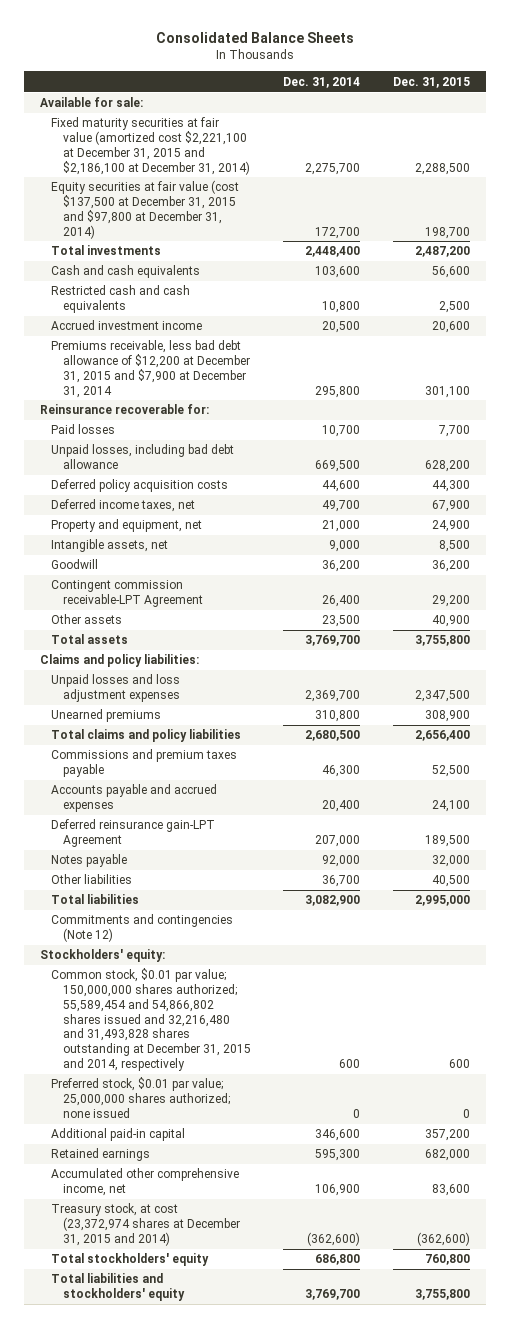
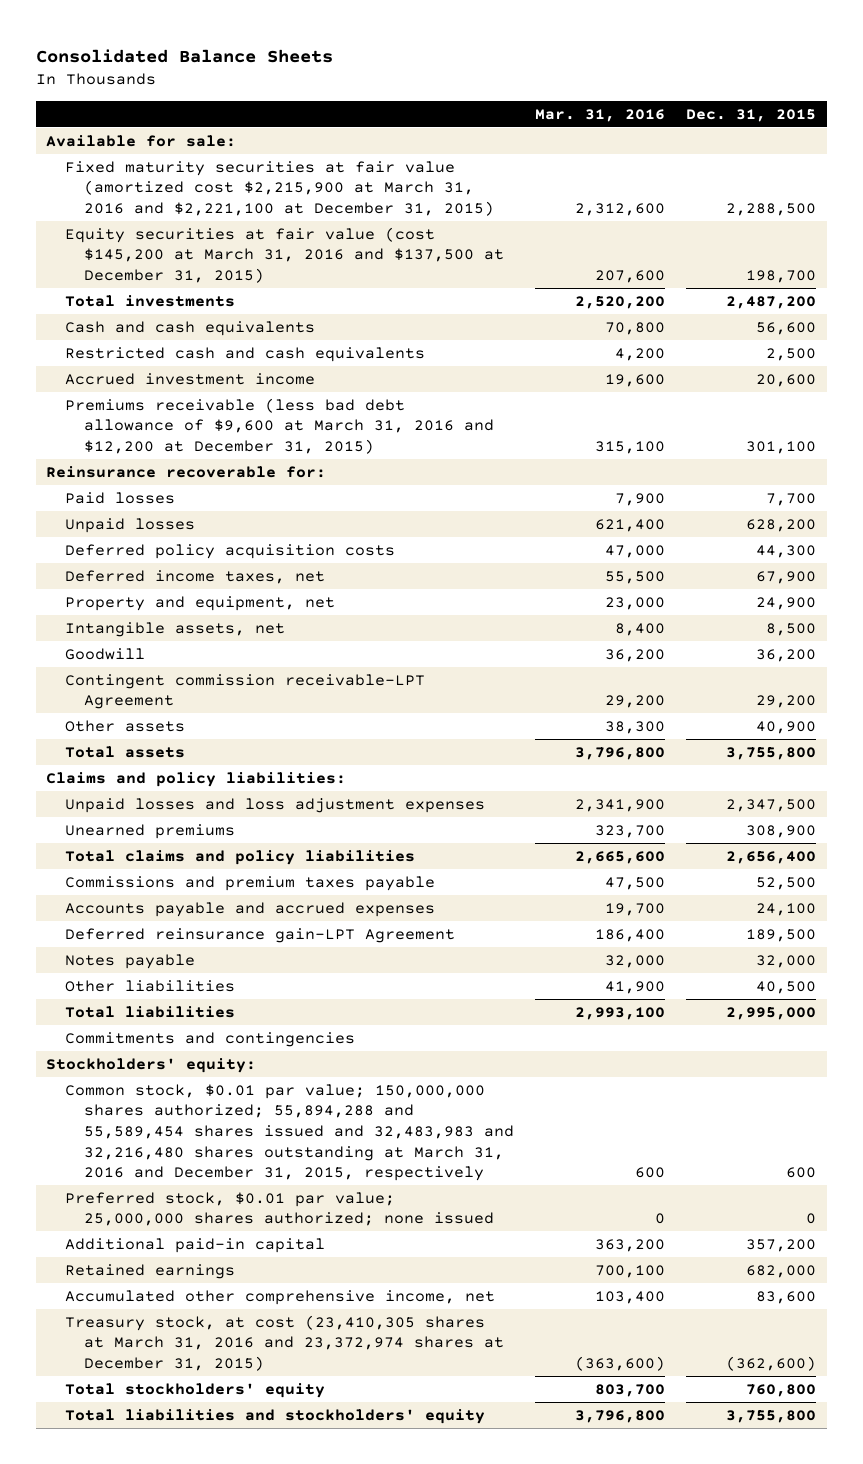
[283,76,361,88] Dec. 31, 2014 -> none
none -> [535,108,666,122] Mar. 31, 2016
[51,117,250,175] Fixed maturity securities at fair value (amortized cost $2,221,100 at December 31, 2015 and $2,186,100 at December 31, 2014) -> [65,160,495,217] Fixed maturity securities at fair value (amortized cost $2,215,900 at March 31, 2016 and $2,221,100 at December 31, 2015)
[51,180,240,239] Equity securities at fair value (cost $137,500 at December 31, 2015 and $97,800 at December 31, 2014) -> [65,226,505,284] Equity securities at fair value (cost $145,200 at March 31, 2016 and $137,500 at December 31, 2015)
[51,340,250,398] Premiums receivable, less bad debt allowance of $12,200 at December 31, 2015 and $7,900 at December 31, 2014 -> [65,397,495,455] Premiums receivable (less bad debt allowance of $9,600 at March 31, 2016 and $12,200 at December 31, 2015)
[51,444,235,470] Unpaid losses, including bad debt allowance -> [65,517,196,533] Unpaid losses
[51,914,234,943] Commitments and contingencies (Note 12) -> [65,1031,356,1047] Commitments and contingencies
[51,968,251,1071] Common stock, $0.01 par value; 150,000,000 shares authorized; 55,589,454 and 54,866,802 shares issued and 32,216,480 and 31,493,828 shares outstanding at December 31, 2015 and 2014, respectively -> [65,1083,515,1182] Common stock, $0.01 par value; 150,000,000 shares authorized; 55,894,288 and 55,589,454 shares issued and 32,483,983 and 32,216,480 shares outstanding at March 31, 2016 and December 31, 2015, respectively
[51,1203,240,1246] Treasury stock, at cost (23,372,974 shares at December 31, 2015 and 2014) -> [65,1314,505,1372] Treasury stock, at cost (23,410,305 shares at March 31, 2016 and 23,372,974 shares at December 31, 2015)

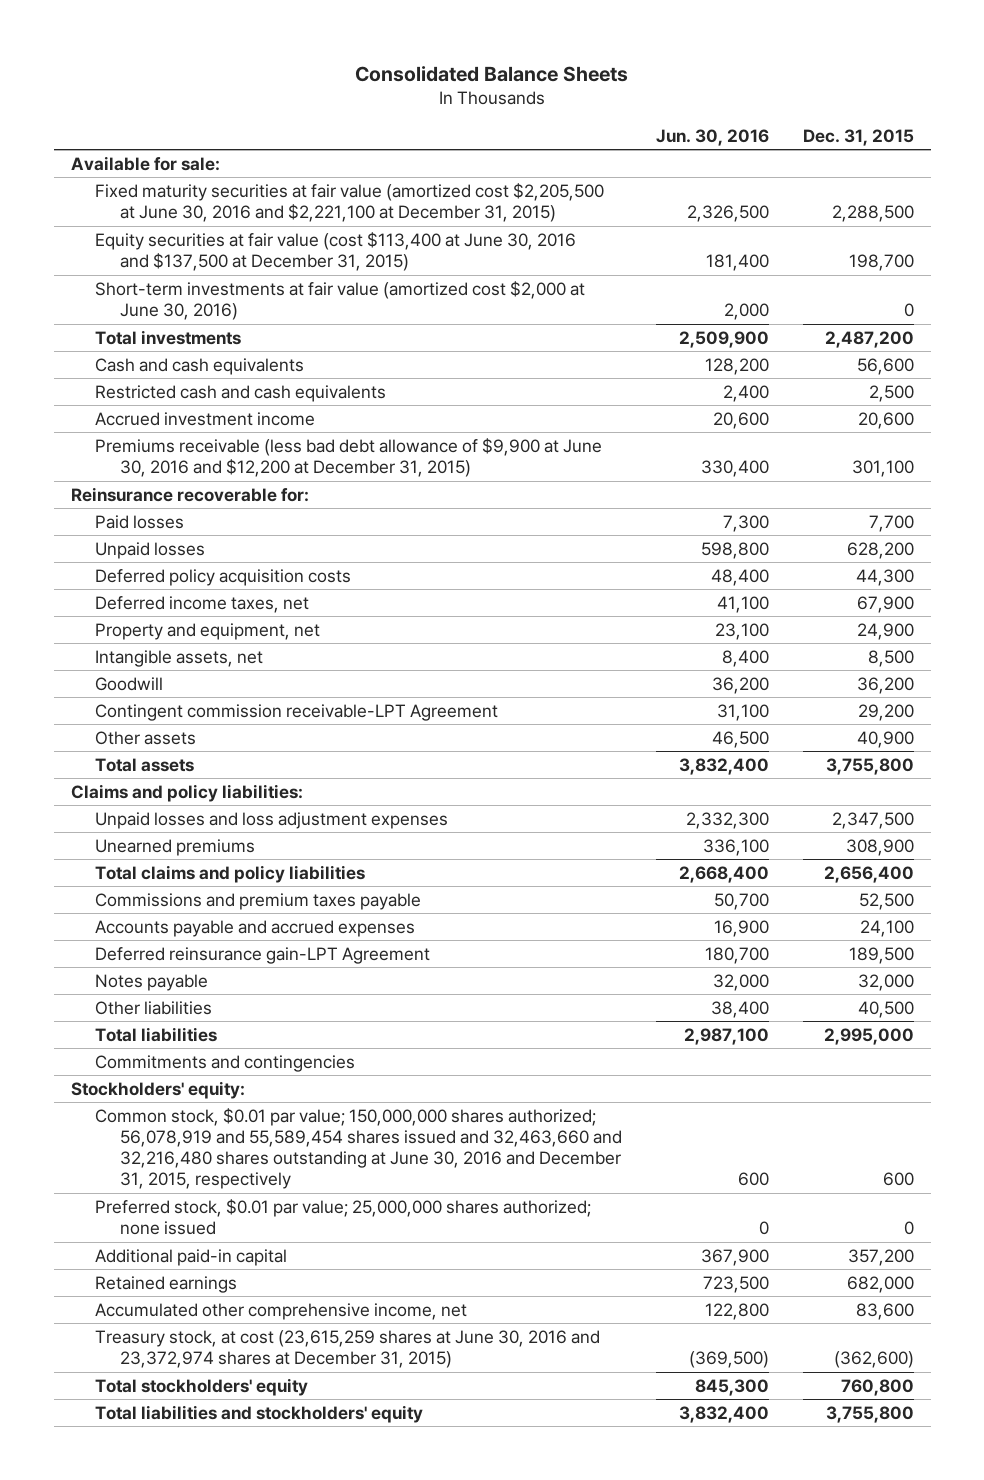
[535,108,666,122] Mar. 31, 2016 -> none
none -> [655,128,769,146] Jun. 30, 2016
[65,160,495,217] Fixed maturity securities at fair value (amortized cost $2,215,900 at March 31, 2016 and $2,221,100 at December 31, 2015) -> [95,182,605,223] Fixed maturity securities at fair value (amortized cost $2,205,500 at June 30, 2016 and $2,221,100 at December 31, 2015)
[65,226,505,284] Equity securities at fair value (cost $145,200 at March 31, 2016 and $137,500 at December 31, 2015) -> [95,231,577,272] Equity securities at fair value (cost $113,400 at June 30, 2016 and $137,500 at December 31, 2015)
none -> [95,280,586,321] Short-term investments at fair value (amortized cost $2,000 at June 30, 2016)
[65,397,495,455] Premiums receivable (less bad debt allowance of $9,600 at March 31, 2016 and $12,200 at December 31, 2015) -> [95,437,603,478] Premiums receivable (less bad debt allowance of $9,900 at June 30, 2016 and $12,200 at December 31, 2015)
[65,1083,515,1182] Common stock, $0.01 par value; 150,000,000 shares authorized; 55,894,288 and 55,589,454 shares issued and 32,483,983 and 32,216,480 shares outstanding at March 31, 2016 and December 31, 2015, respectively -> [95,1107,622,1190] Common stock, $0.01 par value; 150,000,000 shares authorized; 56,078,919 and 55,589,454 shares issued and 32,463,660 and 32,216,480 shares outstanding at June 30, 2016 and December 31, 2015, respectively
[65,1314,505,1372] Treasury stock, at cost (23,410,305 shares at March 31, 2016 and 23,372,974 shares at December 31, 2015) -> [95,1329,601,1369] Treasury stock, at cost (23,615,259 shares at June 30, 2016 and 23,372,974 shares at December 31, 2015)

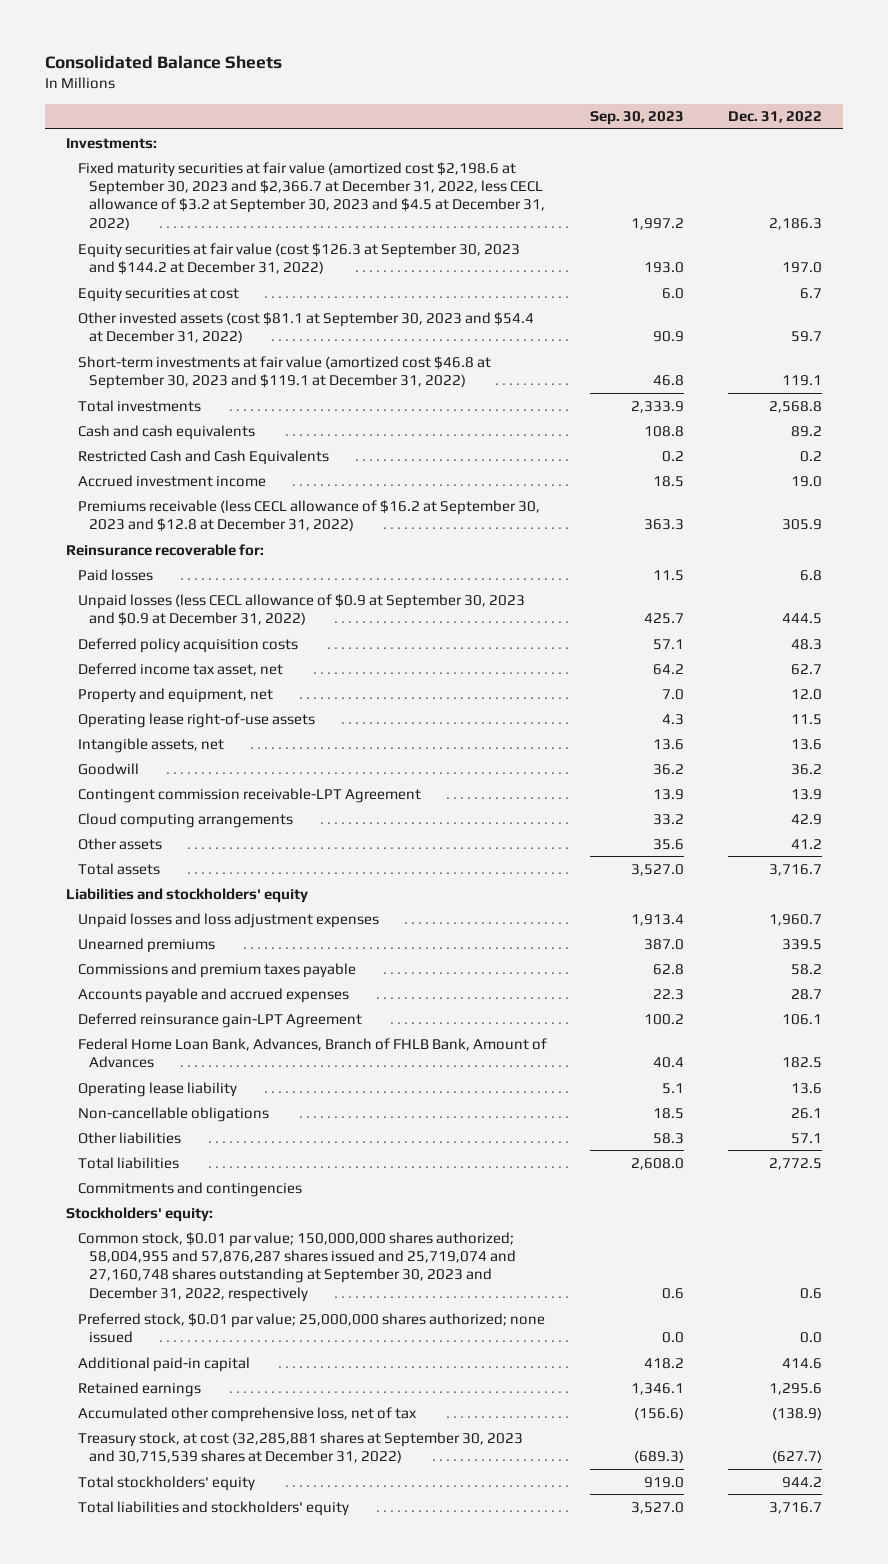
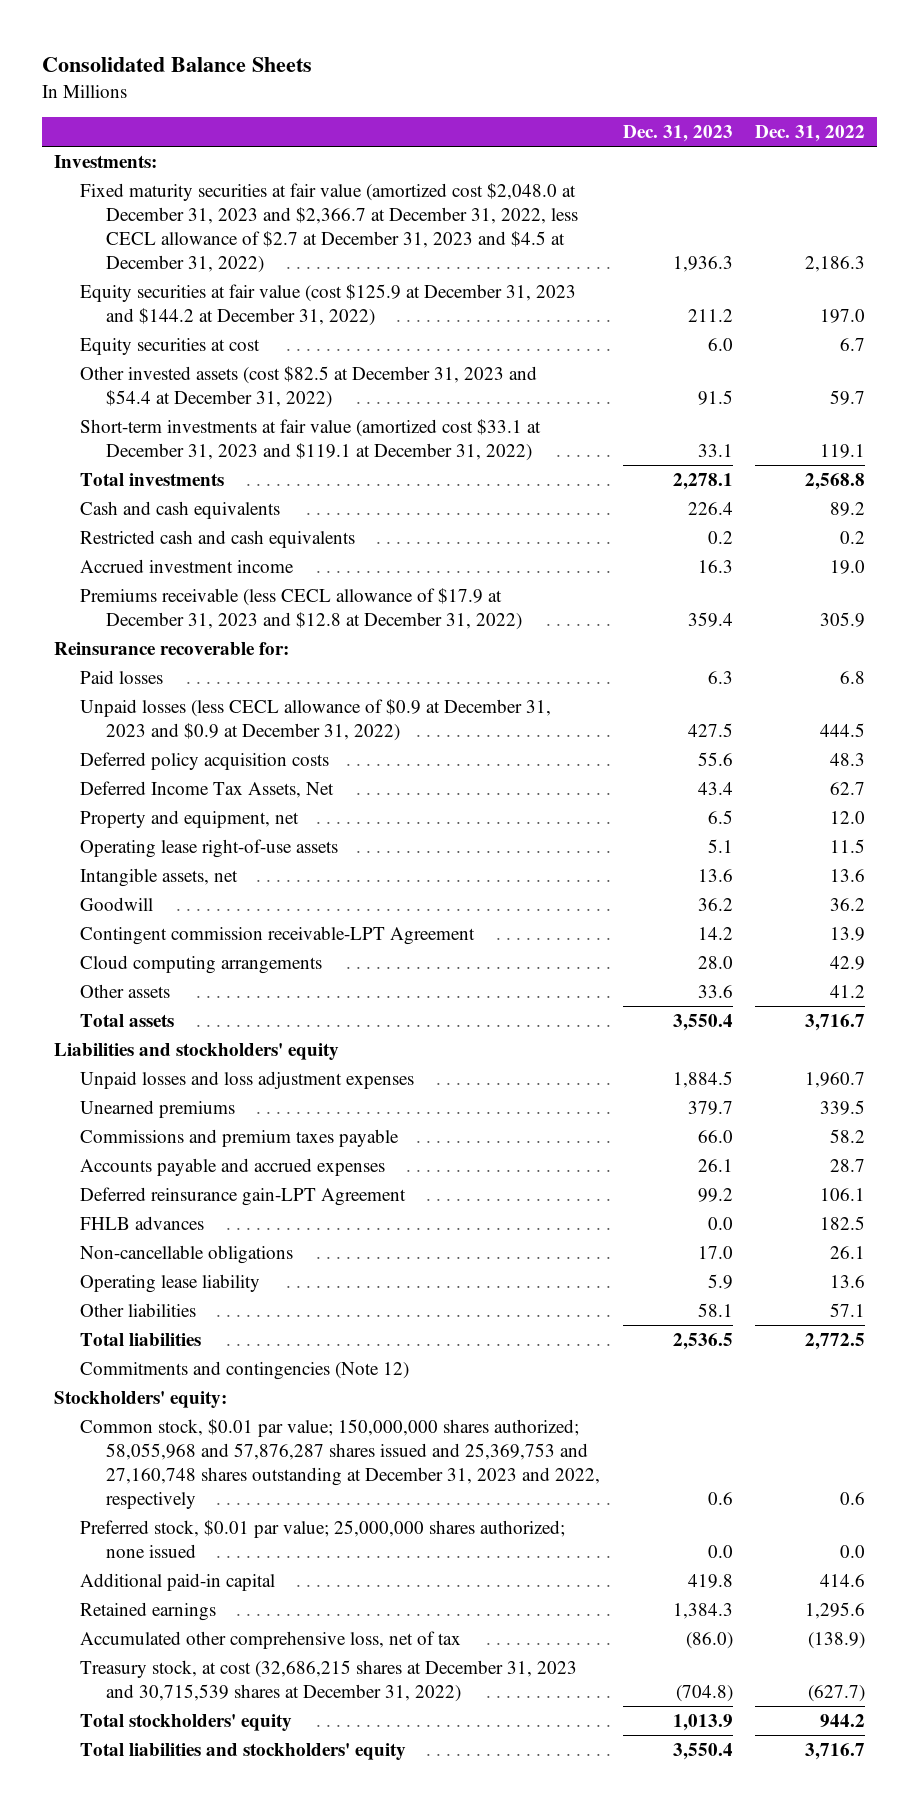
[590,111,685,126] Sep. 30, 2023 -> none
none -> [622,125,733,143] Dec. 31, 2023
[77,161,546,230] Fixed maturity securities at fair value (amortized cost $2,198.6 at September 30, 2023 and $2,366.7 at December 31, 2022, less CECL allowance of $3.2 at September 30, 2023 and $4.5 at December 31, 2022) -> [79,182,578,274] Fixed maturity securities at fair value (amortized cost $2,048.0 at December 31, 2023 and $2,366.7 at December 31, 2022, less CECL allowance of $2.7 at December 31, 2023 and $4.5 at December 31, 2022)
[77,242,520,275] Equity securities at fair value (cost $126.3 at September 30, 2023 and $144.2 at December 31, 2022) -> [79,283,576,326] Equity securities at fair value (cost $125.9 at December 31, 2023 and $144.2 at December 31, 2022)
[77,311,534,343] Other invested assets (cost $81.1 at September 30, 2023 and $54.4 at December 31, 2022) -> [79,365,537,408] Other invested assets (cost $82.5 at December 31, 2023 and $54.4 at December 31, 2022)
[77,355,491,389] Short-term investments at fair value (amortized cost $46.8 at September 30, 2023 and $119.1 at December 31, 2022) -> [79,418,541,461] Short-term investments at fair value (amortized cost $33.1 at December 31, 2023 and $119.1 at December 31, 2022)
[77,449,329,465] Restricted Cash and Cash Equivalents -> [79,529,355,548] Restricted cash and cash equivalents
[77,499,540,532] Premiums receivable (less CECL allowance of $16.2 at September 30, 2023 and $12.8 at December 31, 2022) -> [79,587,522,630] Premiums receivable (less CECL allowance of $17.9 at December 31, 2023 and $12.8 at December 31, 2022)
[77,593,525,626] Unpaid losses (less CECL allowance of $0.9 at September 30, 2023 and $0.9 at December 31, 2022) -> [79,698,551,741] Unpaid losses (less CECL allowance of $0.9 at December 31, 2023 and $0.9 at December 31, 2022)
[77,662,283,676] Deferred income tax asset, net -> [79,780,334,798] Deferred Income Tax Assets, Net
[77,1037,547,1068] Federal Home Loan Bank, Advances, Branch of FHLB Bank, Amount of Advances -> [79,1215,204,1230] FHLB advances
[77,1081,237,1097] Operating lease liability -> [79,1273,260,1293] Operating lease liability
[77,1181,302,1197] Commitments and contingencies -> [79,1360,409,1380] Commitments and contingencies (Note 12)
[77,1231,517,1302] Common stock, $0.01 par value; 150,000,000 shares authorized; 58,004,955 and 57,876,287 shares issued and 25,719,074 and 27,160,748 shares outstanding at September 30, 2023 and December 31, 2022, respectively -> [79,1418,600,1510] Common stock, $0.01 par value; 150,000,000 shares authorized; 58,055,968 and 57,876,287 shares issued and 25,369,753 and 27,160,748 shares outstanding at December 31, 2023 and 2022, respectively
[77,1431,523,1463] Treasury stock, at cost (32,285,881 shares at September 30, 2023 and 30,715,539 shares at December 31, 2022) -> [79,1659,577,1702] Treasury stock, at cost (32,686,215 shares at December 31, 2023 and 30,715,539 shares at December 31, 2022)

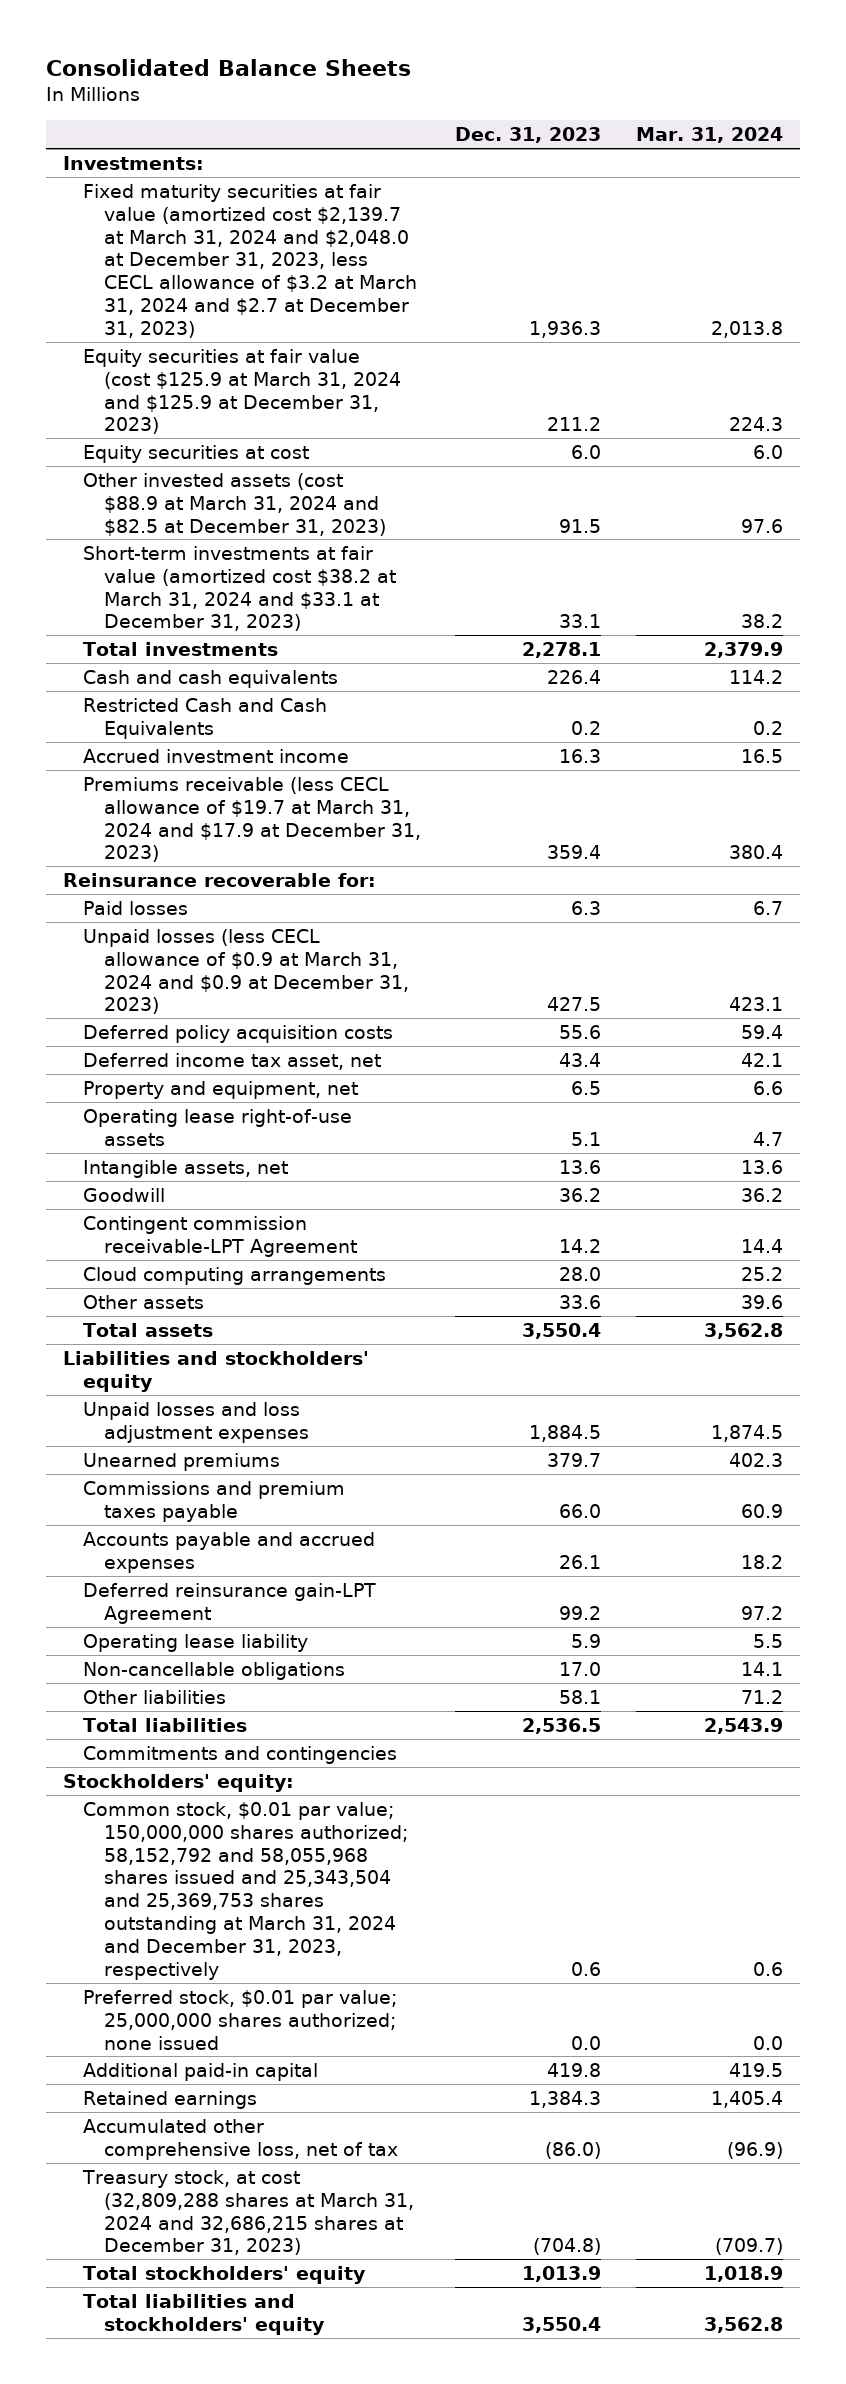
[755,125,866,143] Dec. 31, 2022 -> none
none -> [635,127,783,144] Mar. 31, 2024
[79,182,578,274] Fixed maturity securities at fair value (amortized cost $2,048.0 at December 31, 2023 and $2,366.7 at December 31, 2022, less CECL allowance of $2.7 at December 31, 2023 and $4.5 at December 31, 2022) -> [83,183,417,339] Fixed maturity securities at fair value (amortized cost $2,139.7 at March 31, 2024 and $2,048.0 at December 31, 2023, less CECL allowance of $3.2 at March 31, 2024 and $2.7 at December 31, 2023)
[79,283,576,326] Equity securities at fair value (cost $125.9 at December 31, 2023 and $144.2 at December 31, 2022) -> [83,348,401,435] Equity securities at fair value (cost $125.9 at March 31, 2024 and $125.9 at December 31, 2023)
[79,365,537,408] Other invested assets (cost $82.5 at December 31, 2023 and $54.4 at December 31, 2022) -> [83,472,386,536] Other invested assets (cost $88.9 at March 31, 2024 and $82.5 at December 31, 2023)
[79,418,541,461] Short-term investments at fair value (amortized cost $33.1 at December 31, 2023 and $119.1 at December 31, 2022) -> [83,545,396,632] Short-term investments at fair value (amortized cost $38.2 at March 31, 2024 and $33.1 at December 31, 2023)
[79,529,355,548] Restricted cash and cash equivalents -> [83,697,328,739] Restricted Cash and Cash Equivalents
[79,587,522,630] Premiums receivable (less CECL allowance of $17.9 at December 31, 2023 and $12.8 at December 31, 2022) -> [83,776,421,863] Premiums receivable (less CECL allowance of $19.7 at March 31, 2024 and $17.9 at December 31, 2023)
[79,698,551,741] Unpaid losses (less CECL allowance of $0.9 at December 31, 2023 and $0.9 at December 31, 2022) -> [83,928,409,1015] Unpaid losses (less CECL allowance of $0.9 at March 31, 2024 and $0.9 at December 31, 2023)
[79,780,334,798] Deferred Income Tax Assets, Net -> [83,1052,382,1070] Deferred income tax asset, net
[79,1215,204,1230] FHLB advances -> none
[79,1244,293,1264] Non-cancellable obligations -> [83,1661,346,1680] Non-cancellable obligations
[79,1360,409,1380] Commitments and contingencies (Note 12) -> [83,1745,398,1764] Commitments and contingencies
[79,1418,600,1510] Common stock, $0.01 par value; 150,000,000 shares authorized; 58,055,968 and 57,876,287 shares issued and 25,369,753 and 27,160,748 shares outstanding at December 31, 2023 and 2022, respectively -> [83,1801,408,1981] Common stock, $0.01 par value; 150,000,000 shares authorized; 58,152,792 and 58,055,968 shares issued and 25,343,504 and 25,369,753 shares outstanding at March 31, 2024 and December 31, 2023, respectively
[79,1659,577,1702] Treasury stock, at cost (32,686,215 shares at December 31, 2023 and 30,715,539 shares at December 31, 2022) -> [82,2169,414,2256] Treasury stock, at cost (32,809,288 shares at March 31, 2024 and 32,686,215 shares at December 31, 2023)

